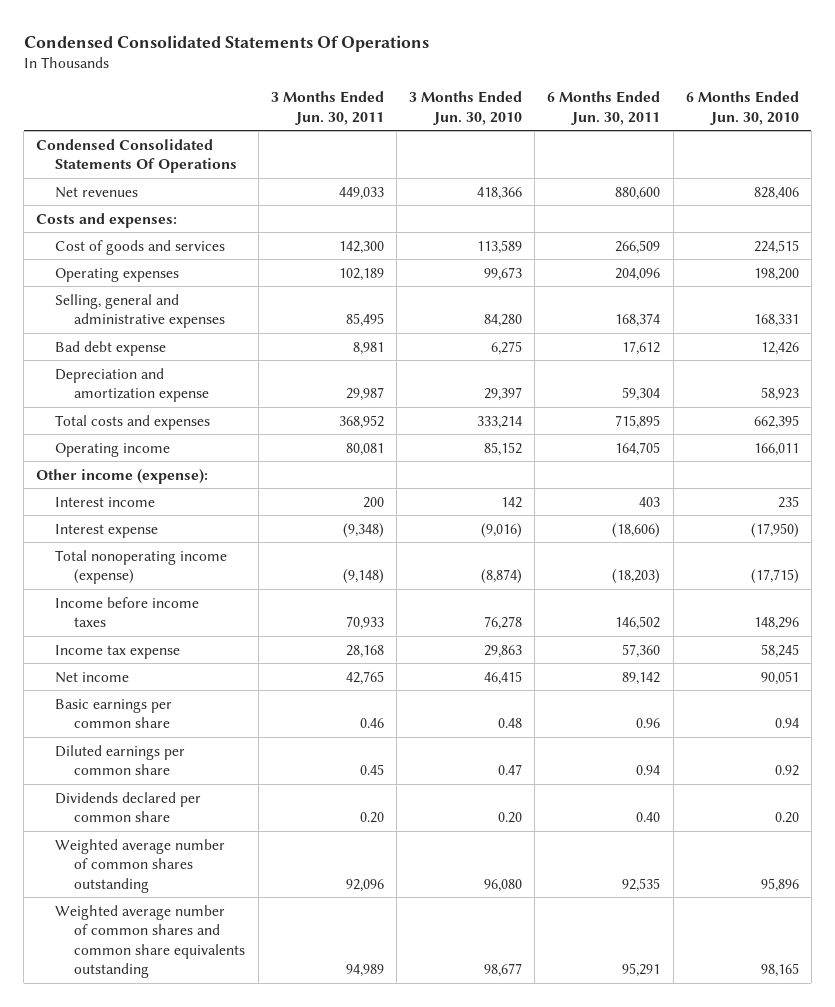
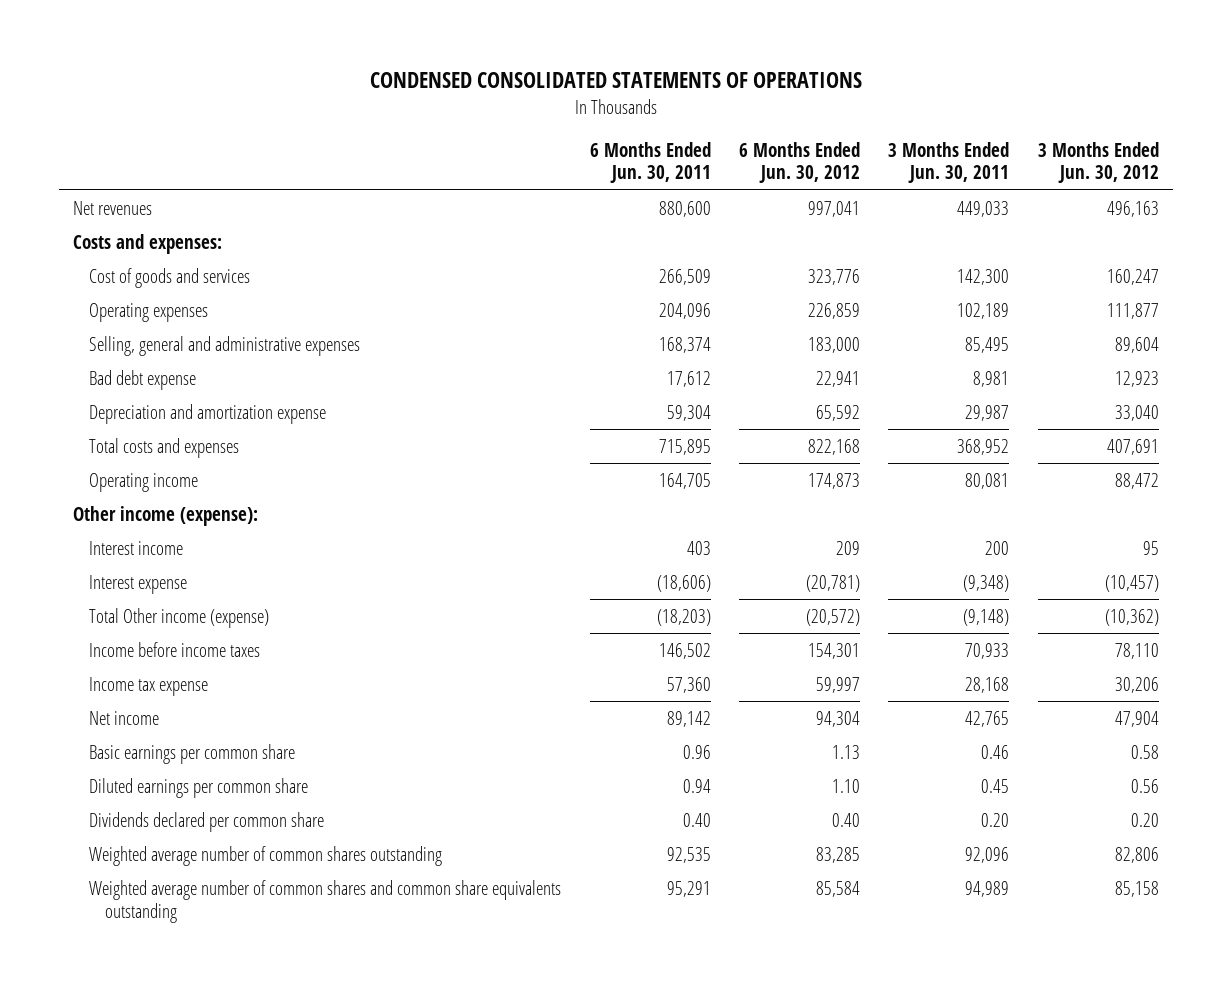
[23,34,429,52] Condensed Consolidated Statements Of Operations -> [369,72,862,89] CONDENSED CONSOLIDATED STATEMENTS OF OPERATIONS
[409,91,523,125] 3 Months Ended Jun. 30, 2010 -> none
[685,91,799,125] 6 Months Ended Jun. 30, 2010 -> none
none -> [738,141,860,184] 6 Months Ended Jun. 30, 2012
none -> [1037,141,1159,184] 3 Months Ended Jun. 30, 2012
[36,138,238,174] Condensed Consolidated Statements Of Operations -> none
[55,549,228,585] Total nonoperating income (expense) -> [89,607,270,628] Total Other income (expense)

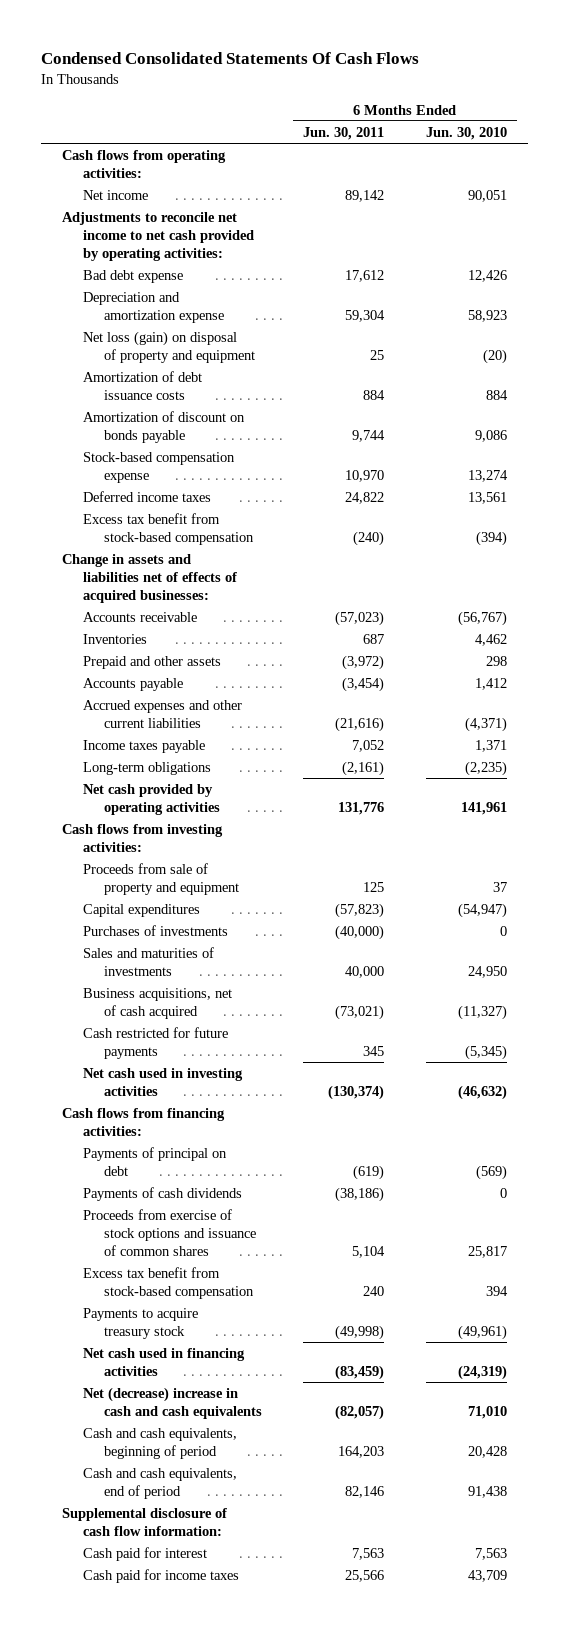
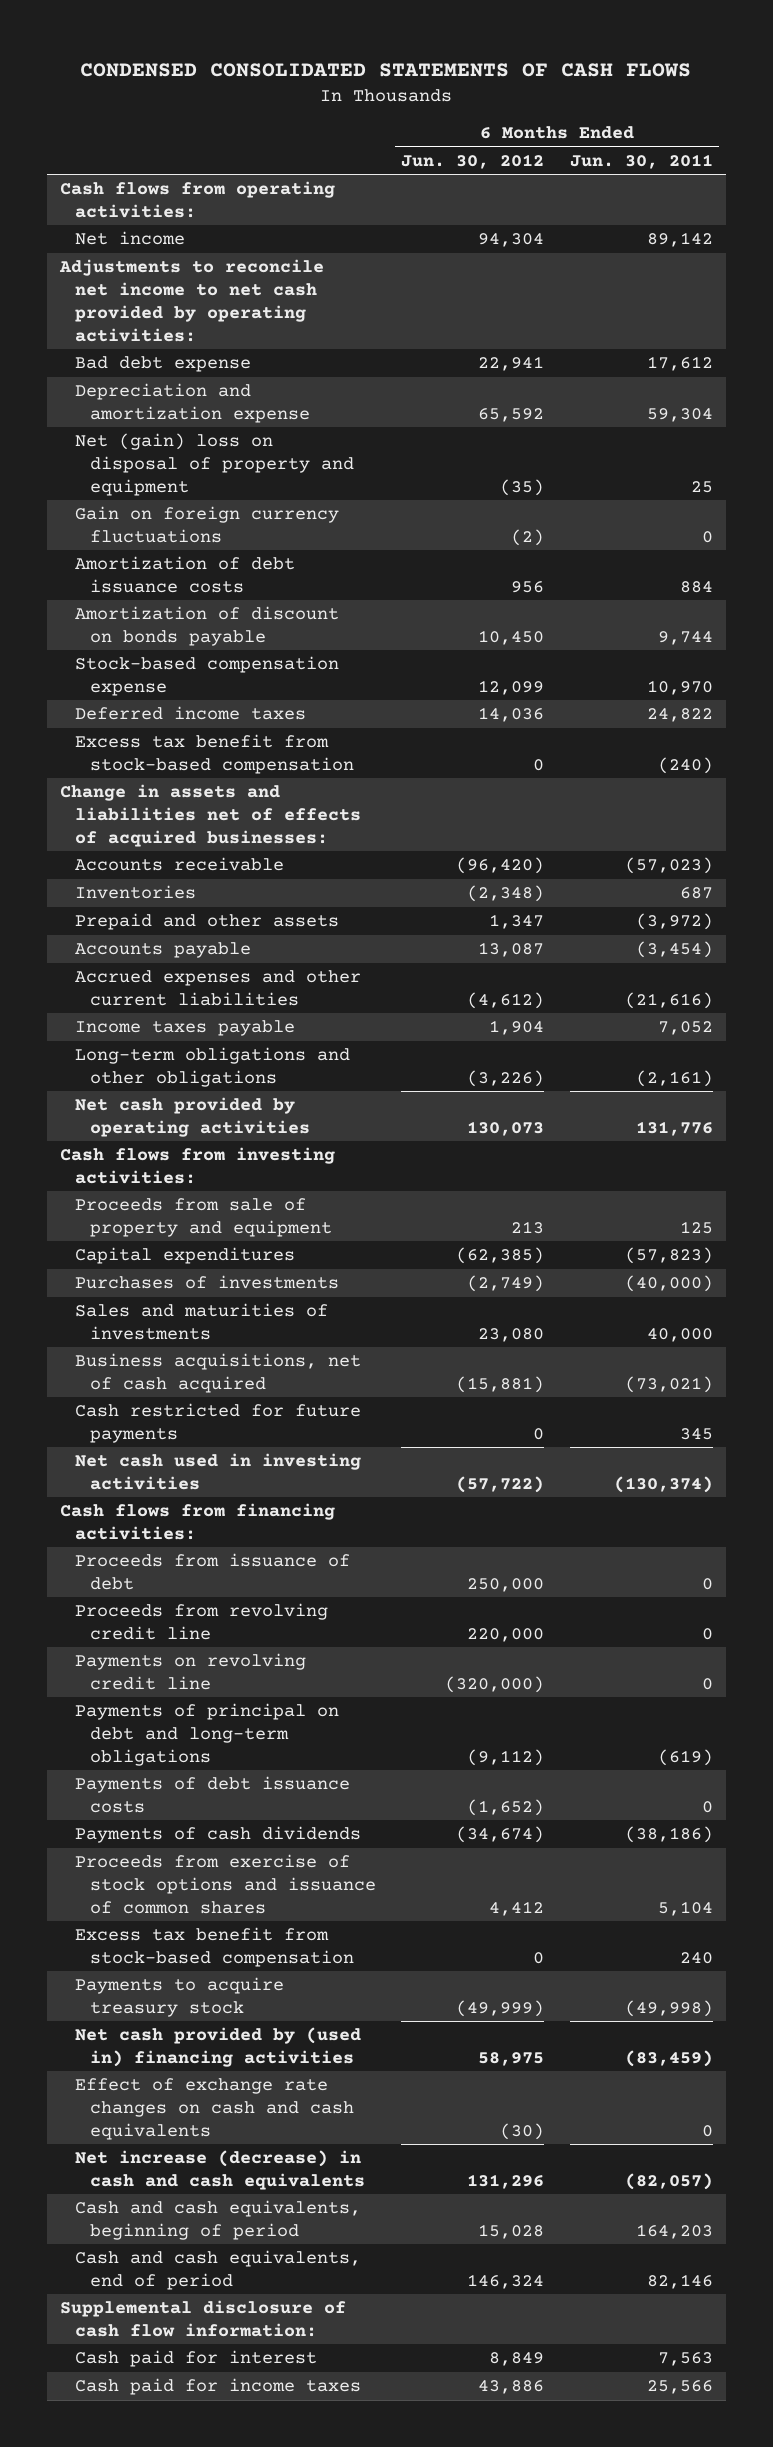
[41,52,420,65] Condensed Consolidated Statements Of Cash Flows -> [80,62,692,77] CONDENSED CONSOLIDATED STATEMENTS OF CASH FLOWS
[425,126,507,140] Jun. 30, 2010 -> none
none -> [401,153,545,169] Jun. 30, 2012
[82,330,255,363] Net loss (gain) on disposal of property and equipment -> [74,433,354,496] Net (gain) loss on disposal of property and equipment
none -> [74,506,339,544] Gain on foreign currency fluctuations
[82,761,211,775] Long-term obligations -> [74,1047,350,1088] Long-term obligations and other obligations
none -> [74,1553,350,1591] Proceeds from issuance of debt
none -> [74,1603,328,1641] Proceeds from revolving credit line
none -> [74,1653,306,1691] Payments on revolving credit line
[82,1146,227,1176] Payments of principal on debt -> [74,1703,339,1766] Payments of principal on debt and long-term obligations
none -> [74,1776,350,1814] Payments of debt issuance costs
[82,1347,245,1376] Net cash used in financing activities -> [74,2027,361,2068] Net cash provided by (used in) financing activities
none -> [74,2078,354,2140] Effect of exchange rate changes on cash and cash equivalents
[82,1386,262,1419] Net (decrease) increase in cash and cash equivalents -> [74,2150,365,2191] Net increase (decrease) in cash and cash equivalents

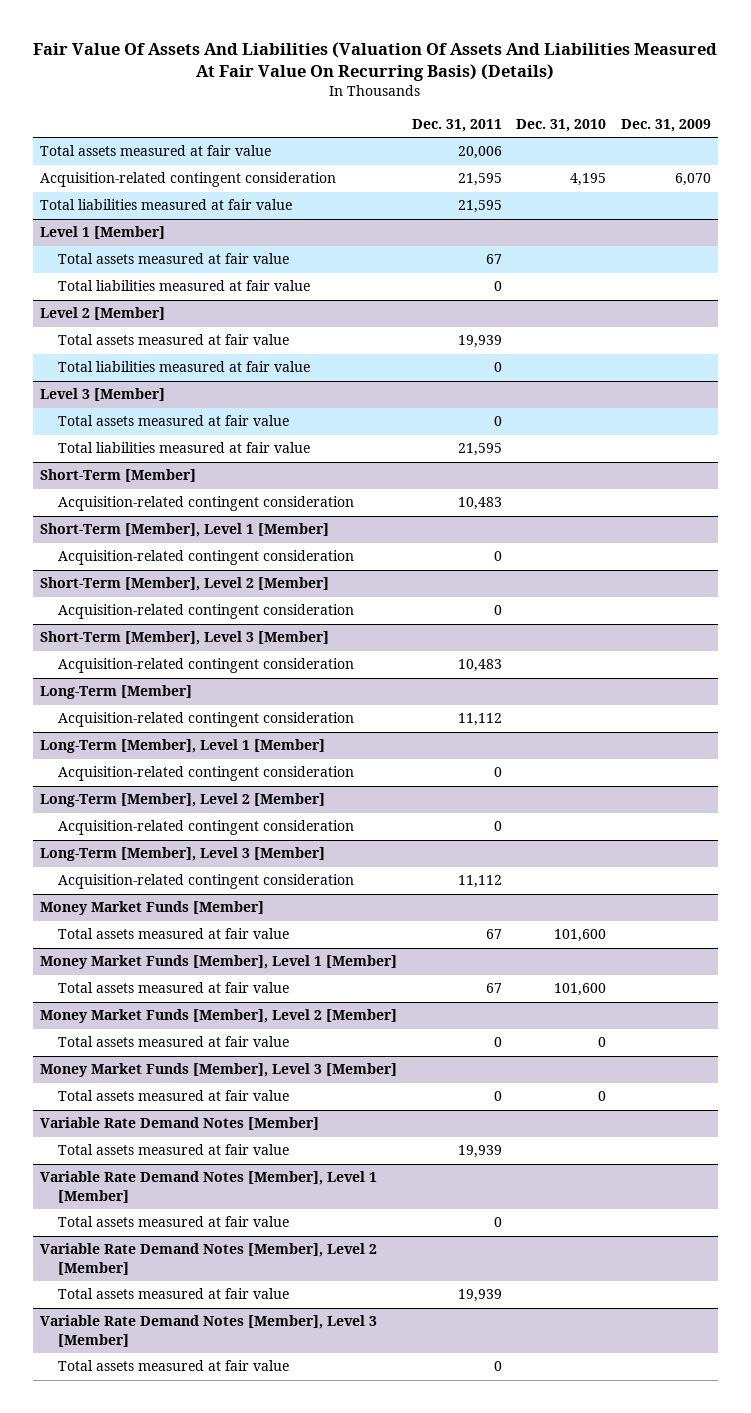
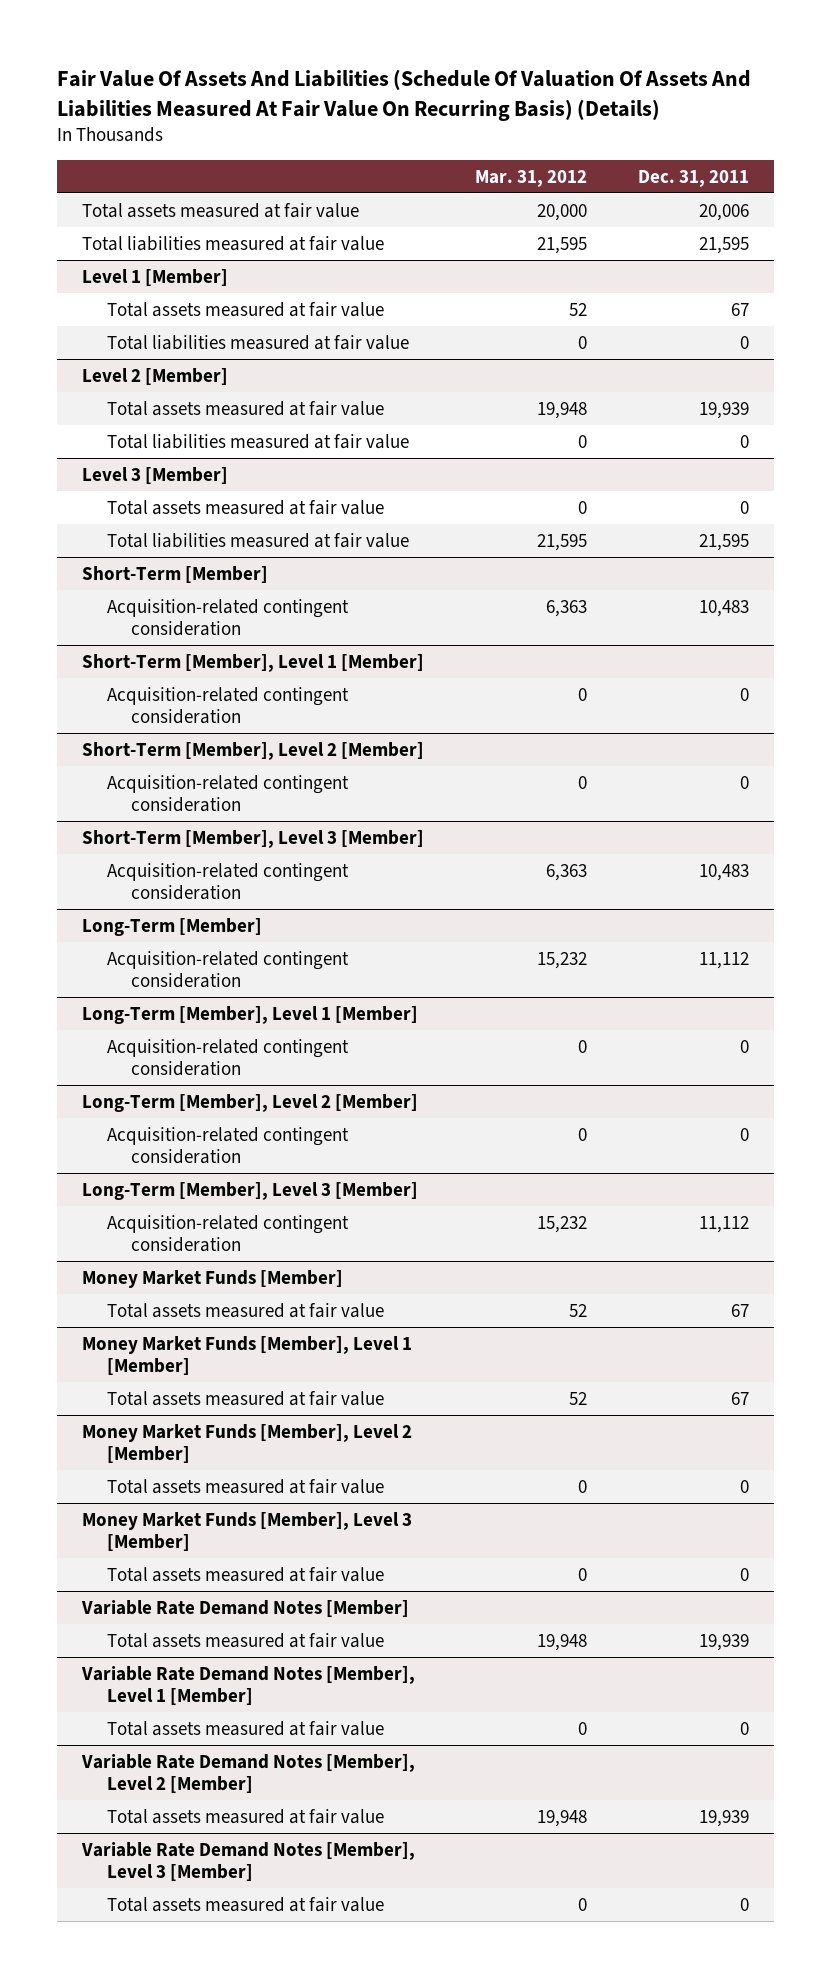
[33,42,718,82] Fair Value Of Assets And Liabilities (Valuation Of Assets And Liabilities Measured At Fair Value On Recurring Basis) (Details) -> [56,69,751,121] Fair Value Of Assets And Liabilities (Schedule Of Valuation Of Assets And Liabilities Measured At Fair Value On Recurring Basis) (Details)
[516,118,607,132] Dec. 31, 2010 -> none
[620,118,711,132] Dec. 31, 2009 -> none
none -> [474,169,587,187] Mar. 31, 2012
[40,172,337,188] Acquisition-related contingent consideration -> none

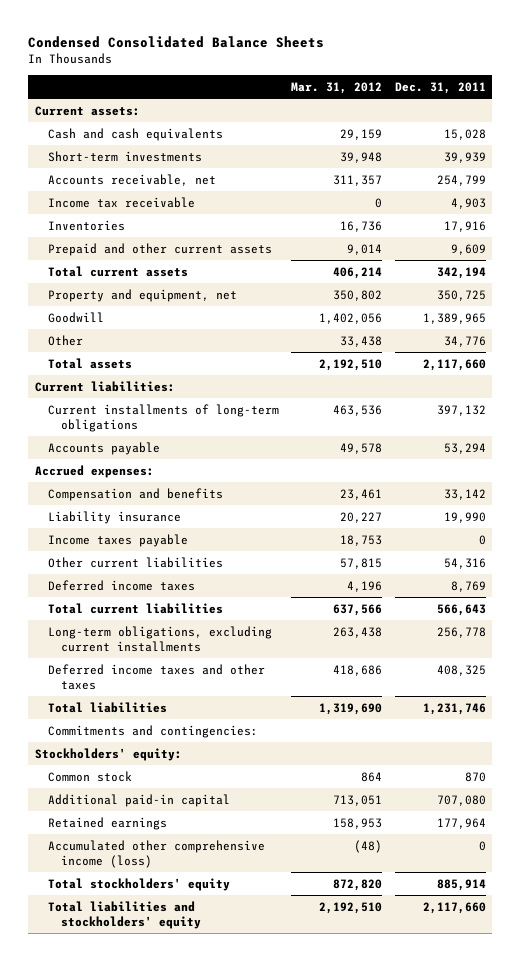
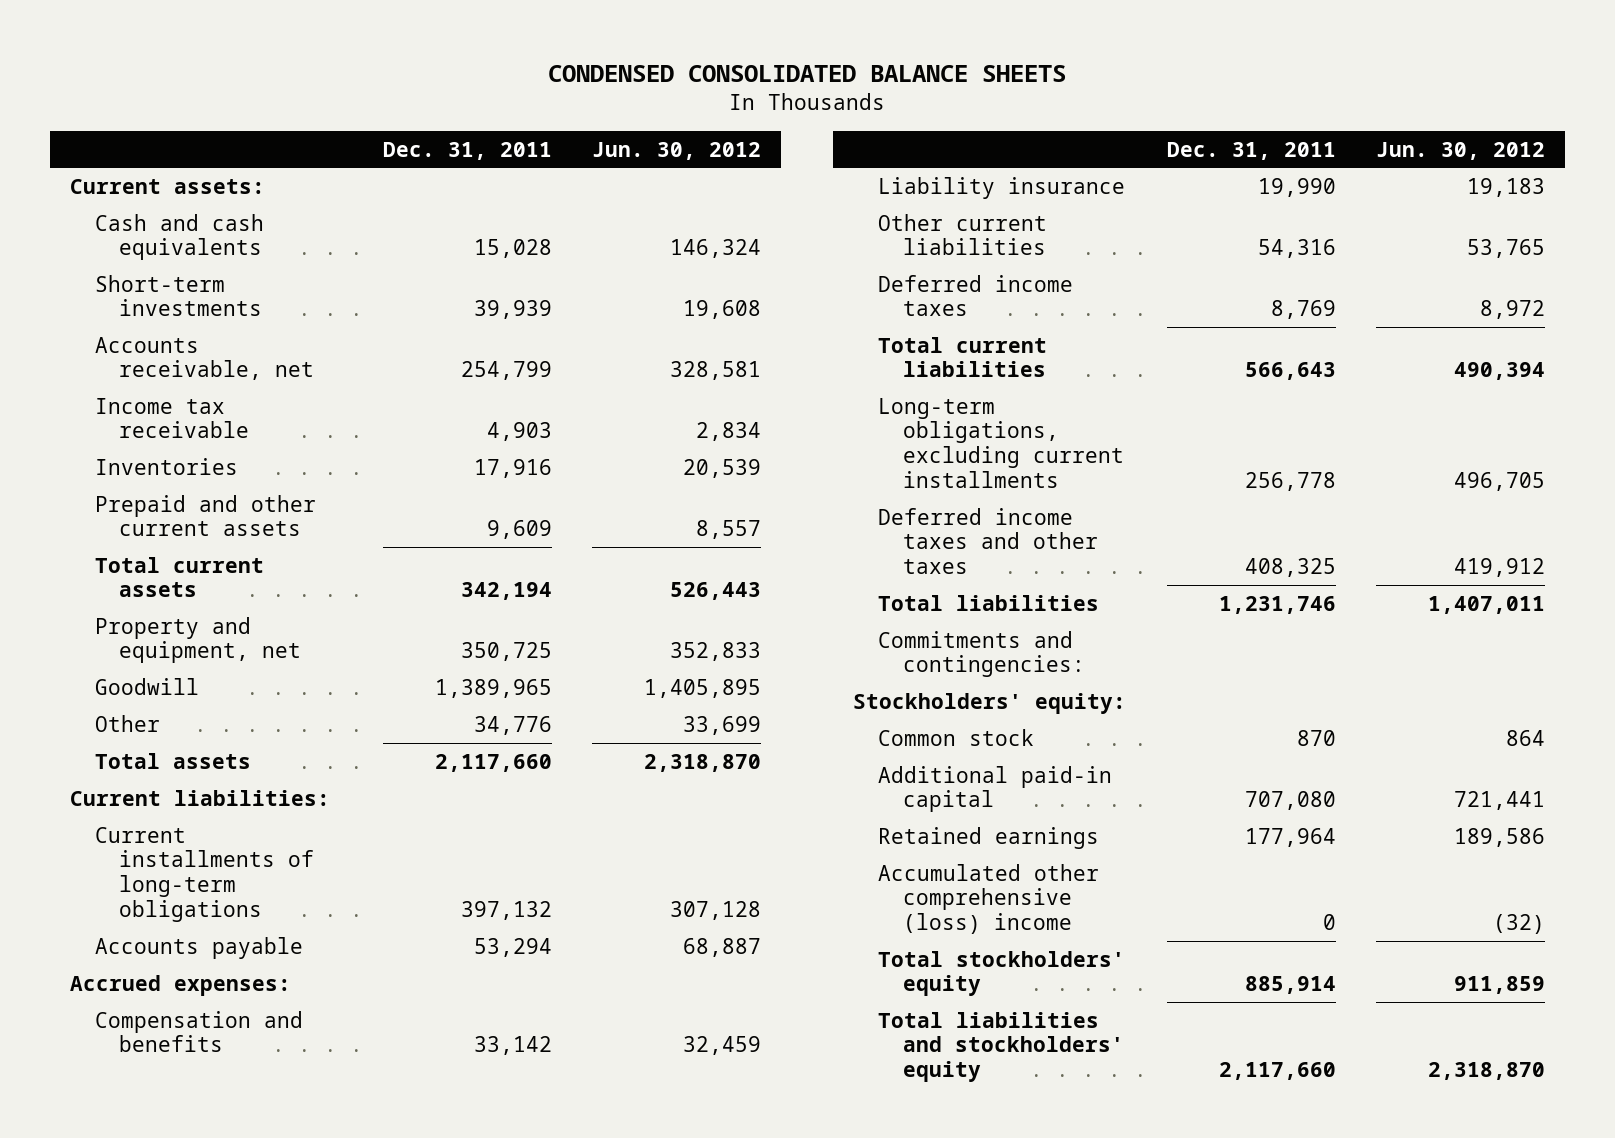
[28,35,325,48] Condensed Consolidated Balance Sheets -> [548,65,1067,83] CONDENSED CONSOLIDATED BALANCE SHEETS
[291,81,383,94] Mar. 31, 2012 -> none
none -> [592,141,762,160] Jun. 30, 2012
[47,533,188,547] Income taxes payable -> none
[47,839,265,868] Accumulated other comprehensive income (loss) -> [878,863,1100,935] Accumulated other comprehensive (loss) income

